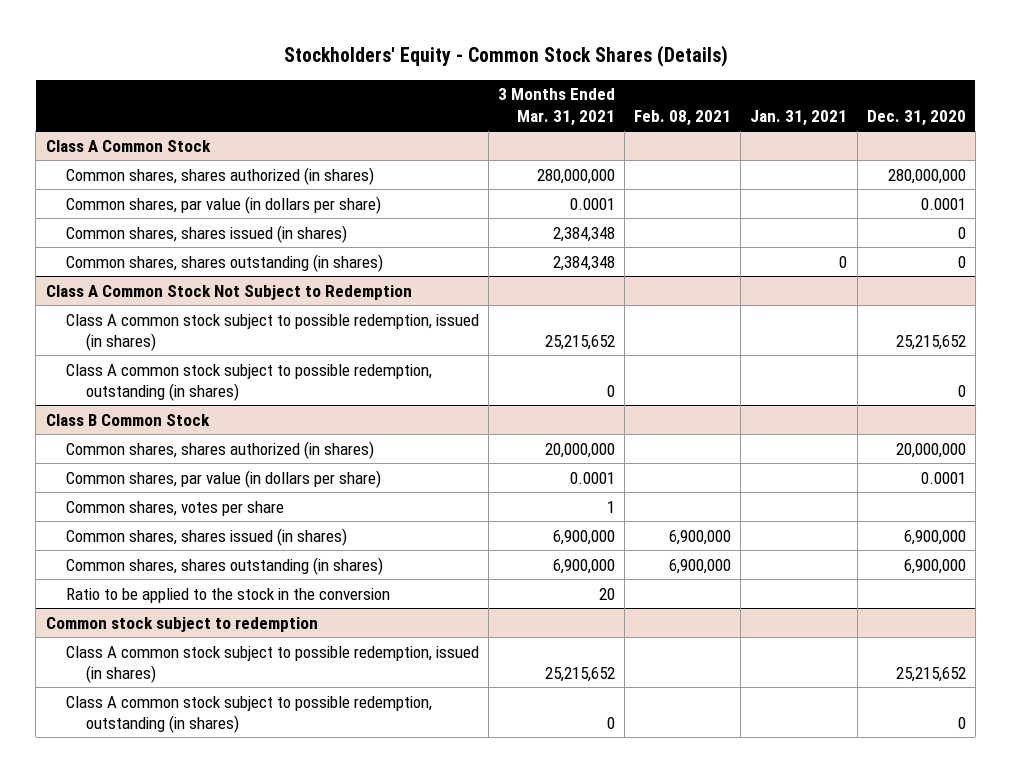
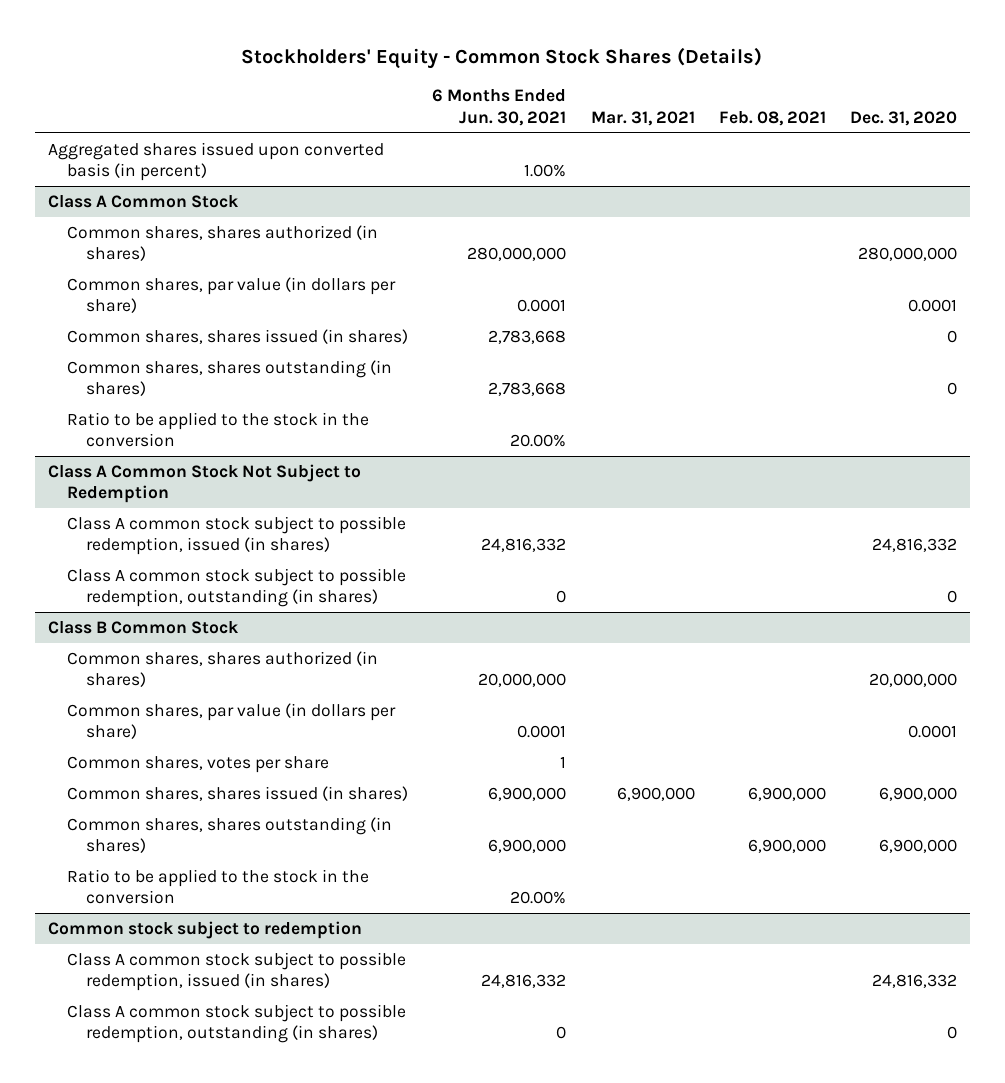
[497,88,615,126] 3 Months Ended Mar. 31, 2021 -> none
[750,109,848,126] Jan. 31, 2021 -> none
none -> [432,89,567,126] 6 Months Ended Jun. 30, 2021
none -> [590,110,695,126] Mar. 31, 2021
none -> [47,142,384,182] Aggregated shares issued upon converted basis (in percent)
none -> [66,412,369,448] Ratio to be applied to the stock in the conversion
[895,335,966,351] 25,215,652 -> [872,538,958,553] 24,816,332
[895,667,966,683] 25,215,652 -> [872,974,958,989] 24,816,332

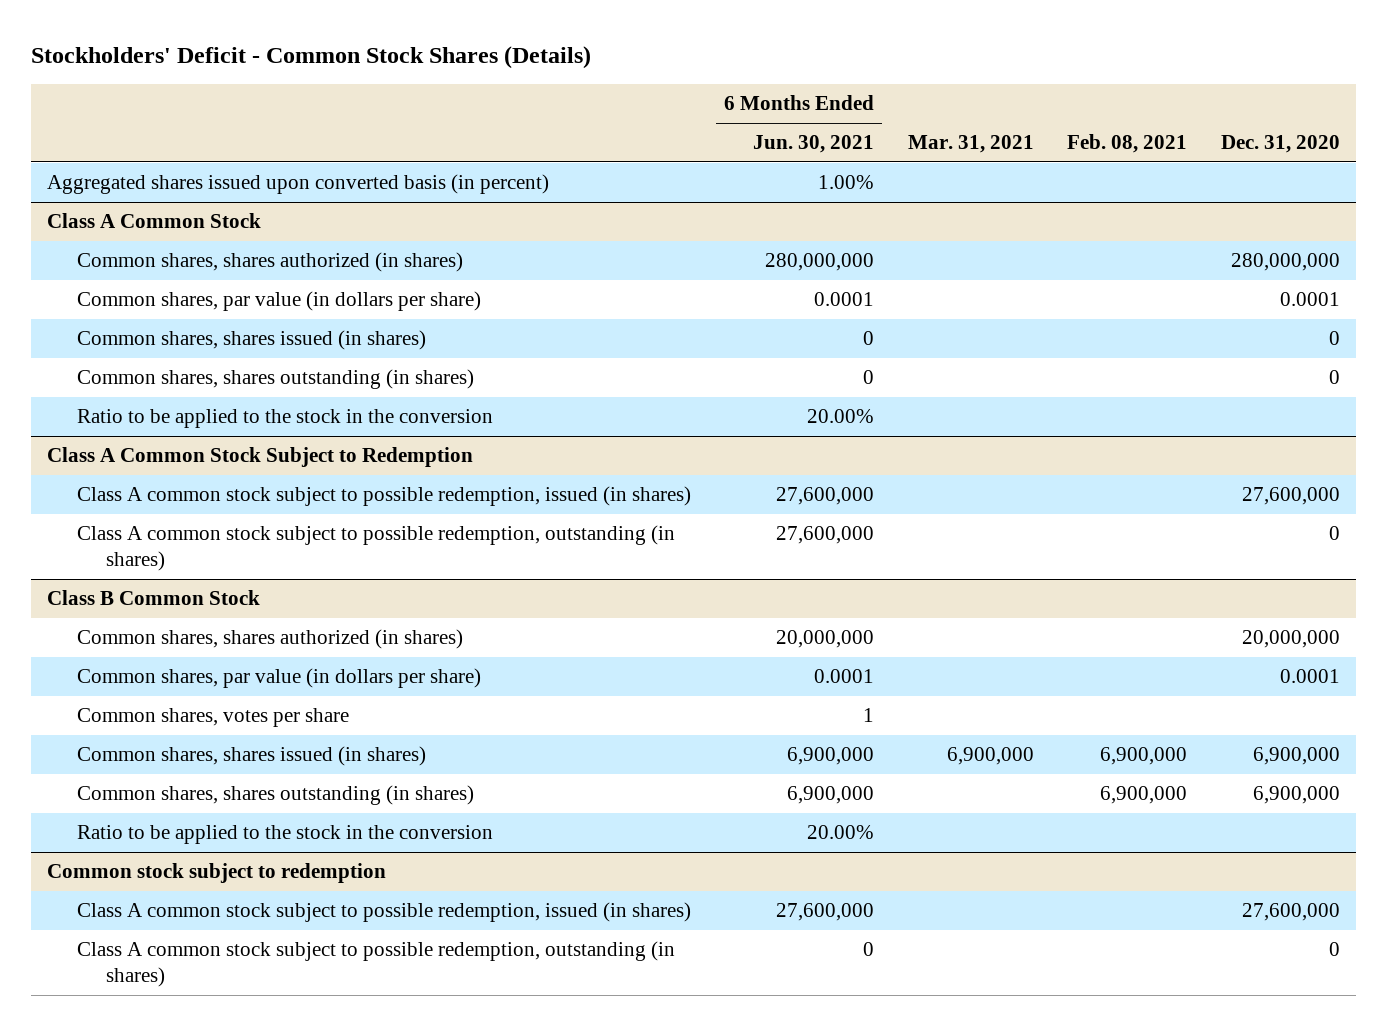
[241,46,763,69] Stockholders' Equity - Common Stock Shares (Details) -> [30,46,591,70] Stockholders' Deficit - Common Stock Shares (Details)
[488,330,567,345] 2,783,668 -> [863,331,875,346] 0
[488,382,567,397] 2,783,668 -> [863,370,875,385] 0
[47,464,361,504] Class A Common Stock Not Subject to Redemption -> [47,447,474,468] Class A Common Stock Subject to Redemption
[481,538,567,553] 24,816,332 -> [776,487,875,506] 27,600,000
[872,538,958,553] 24,816,332 -> [1241,487,1340,506] 27,600,000
[556,590,567,604] 0 -> [776,526,875,545] 27,600,000
[481,974,567,989] 24,816,332 -> [776,903,875,922] 27,600,000
[872,974,958,989] 24,816,332 -> [1241,903,1340,922] 27,600,000

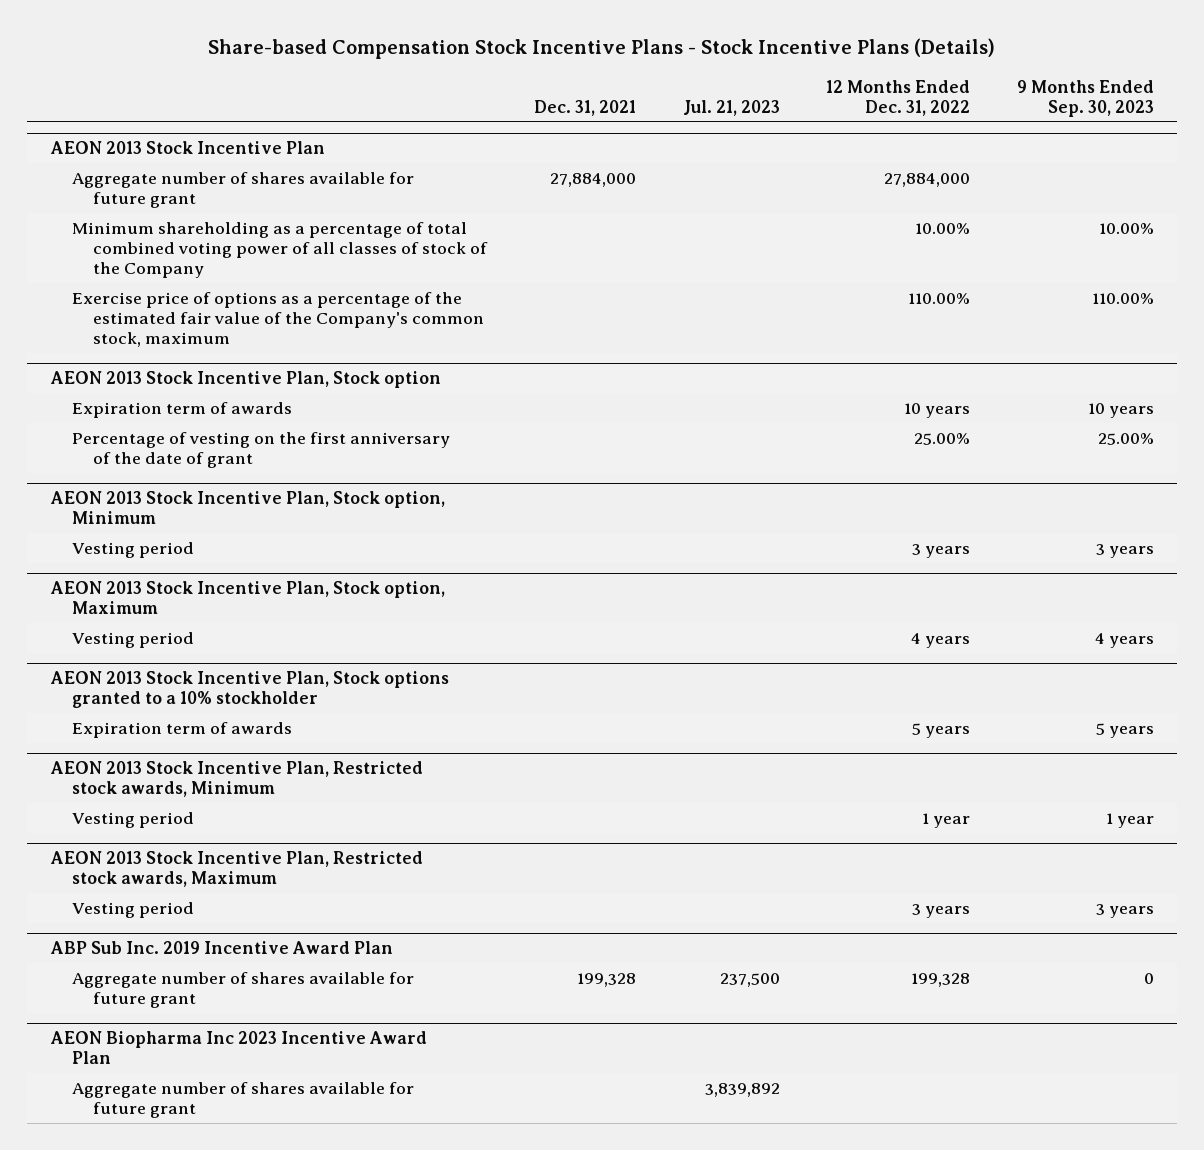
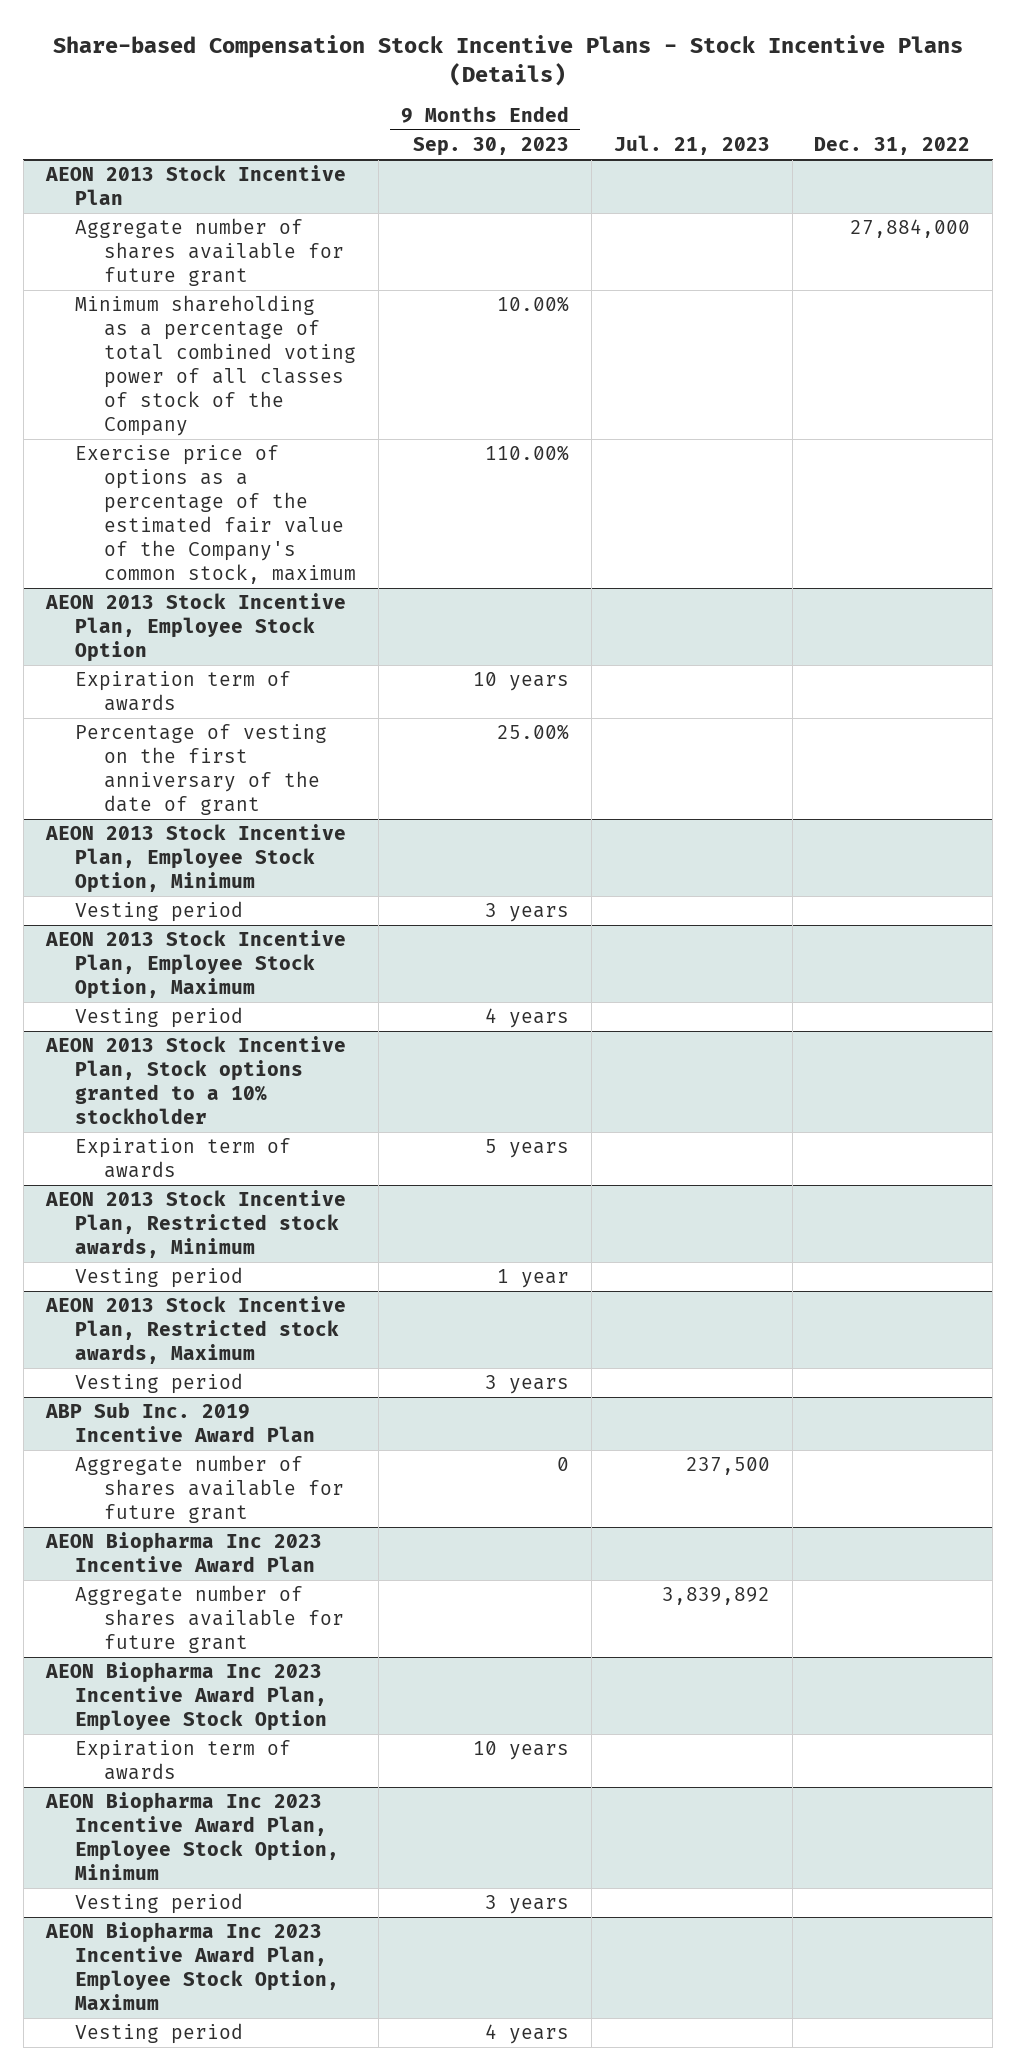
[533,100,636,117] Dec. 31, 2021 -> none
[826,79,971,117] 12 Months Ended Dec. 31, 2022 -> none
none -> [814,137,971,156] Dec. 31, 2022
[49,371,441,389] AEON 2013 Stock Incentive Plan, Stock option -> [44,593,346,663] AEON 2013 Stock Incentive Plan, Employee Stock Option
[49,491,445,525] AEON 2013 Stock Incentive Plan, Stock option, Minimum -> [44,824,346,894] AEON 2013 Stock Incentive Plan, Employee Stock Option, Minimum
[49,581,445,615] AEON 2013 Stock Incentive Plan, Stock option, Maximum -> [44,930,346,1000] AEON 2013 Stock Incentive Plan, Employee Stock Option, Maximum
none -> [44,1662,328,1732] AEON Biopharma Inc 2023 Incentive Award Plan, Employee Stock Option
none -> [75,1740,292,1781] Expiration term of awards
none -> [44,1792,340,1880] AEON Biopharma Inc 2023 Incentive Award Plan, Employee Stock Option, Minimum
none -> [75,1893,244,1915] Vesting period
none -> [44,1922,340,2010] AEON Biopharma Inc 2023 Incentive Award Plan, Employee Stock Option, Maximum
none -> [75,2023,244,2045] Vesting period

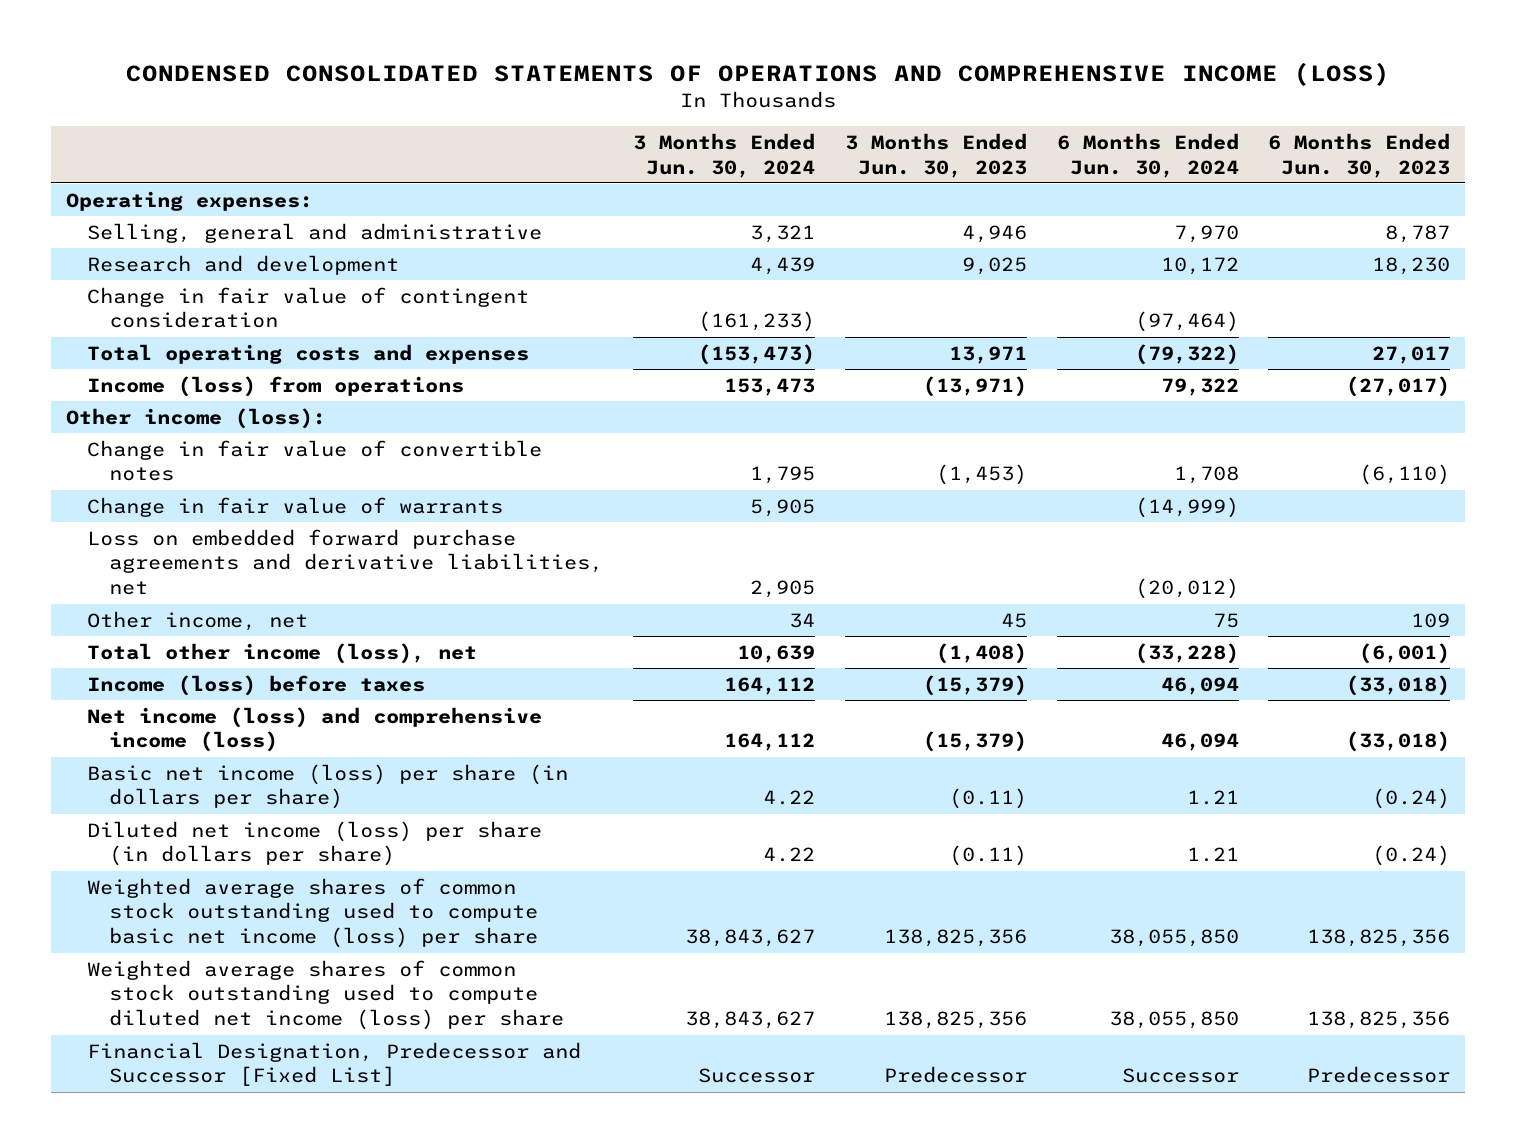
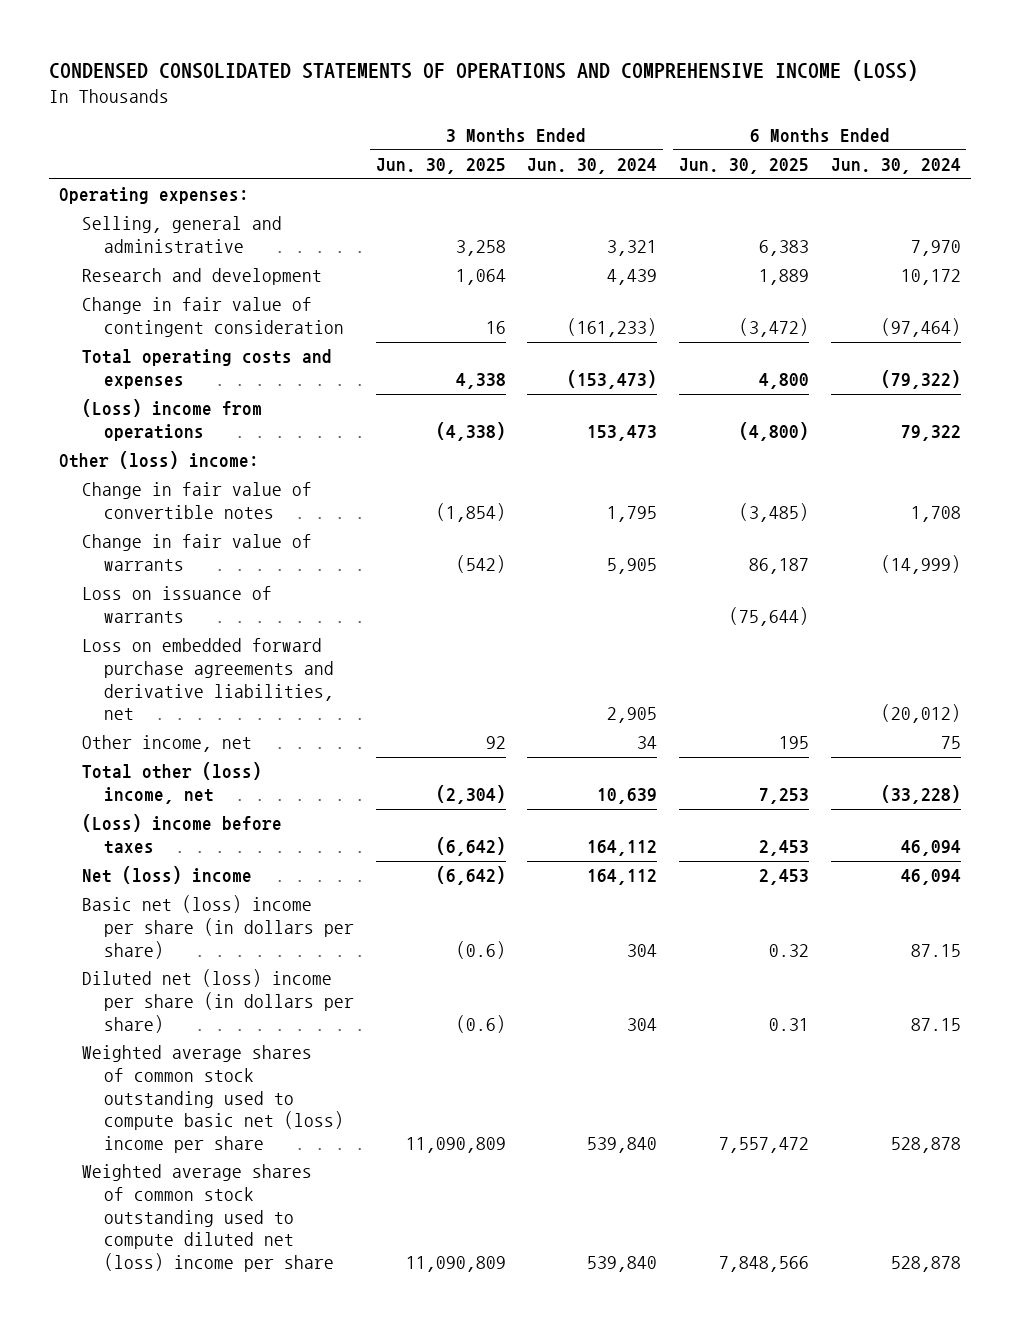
[844,132,1027,178] 3 Months Ended Jun. 30, 2023 -> none
[1268,132,1451,178] 6 Months Ended Jun. 30, 2023 -> none
none -> [375,158,506,175] Jun. 30, 2025
none -> [678,158,809,175] Jun. 30, 2025
[87,375,465,397] Income (loss) from operations -> [81,399,262,442] (Loss) income from operations
[66,407,327,429] Other income (loss): -> [59,451,260,470] Other (loss) income:
none -> [81,586,272,624] Loss on issuance of warrants
[87,1041,582,1087] Financial Designation, Predecessor and Successor [Fixed List] -> none
[87,642,478,664] Total other income (loss), net -> [81,762,262,805] Total other (loss) income, net
[87,674,426,696] Income (loss) before taxes -> [81,814,282,855] (Loss) income before taxes
[87,706,543,753] Net income (loss) and comprehensive income (loss) -> [81,866,252,885] Net (loss) income
[87,763,569,810] Basic net income (loss) per share (in dollars per share) -> [81,895,354,959] Basic net (loss) income per share (in dollars per share)
[762,790,815,806] 4.22 -> [627,943,658,957] 304
[1186,790,1239,806] 1.21 -> [910,943,961,957] 87.15
[87,820,543,867] Diluted net income (loss) per share (in dollars per share) -> [81,969,354,1033] Diluted net (loss) income per share (in dollars per share)
[762,847,815,863] 4.22 -> [627,1017,658,1031] 304
[1186,847,1239,863] 1.21 -> [910,1017,961,1031] 87.15
[87,877,538,949] Weighted average shares of common stock outstanding used to compute basic net income (loss) per share -> [81,1045,344,1153] Weighted average shares of common stock outstanding used to compute basic net (loss) income per share
[684,929,815,948] 38,843,627 -> [587,1136,658,1153] 539,840
[1108,929,1239,948] 38,055,850 -> [890,1136,961,1153] 528,878
[87,959,564,1031] Weighted average shares of common stock outstanding used to compute diluted net income (loss) per share -> [81,1164,334,1272] Weighted average shares of common stock outstanding used to compute diluted net (loss) income per share
[684,1011,815,1030] 38,843,627 -> [587,1255,658,1272] 539,840
[1108,1011,1239,1030] 38,055,850 -> [890,1255,961,1272] 528,878

